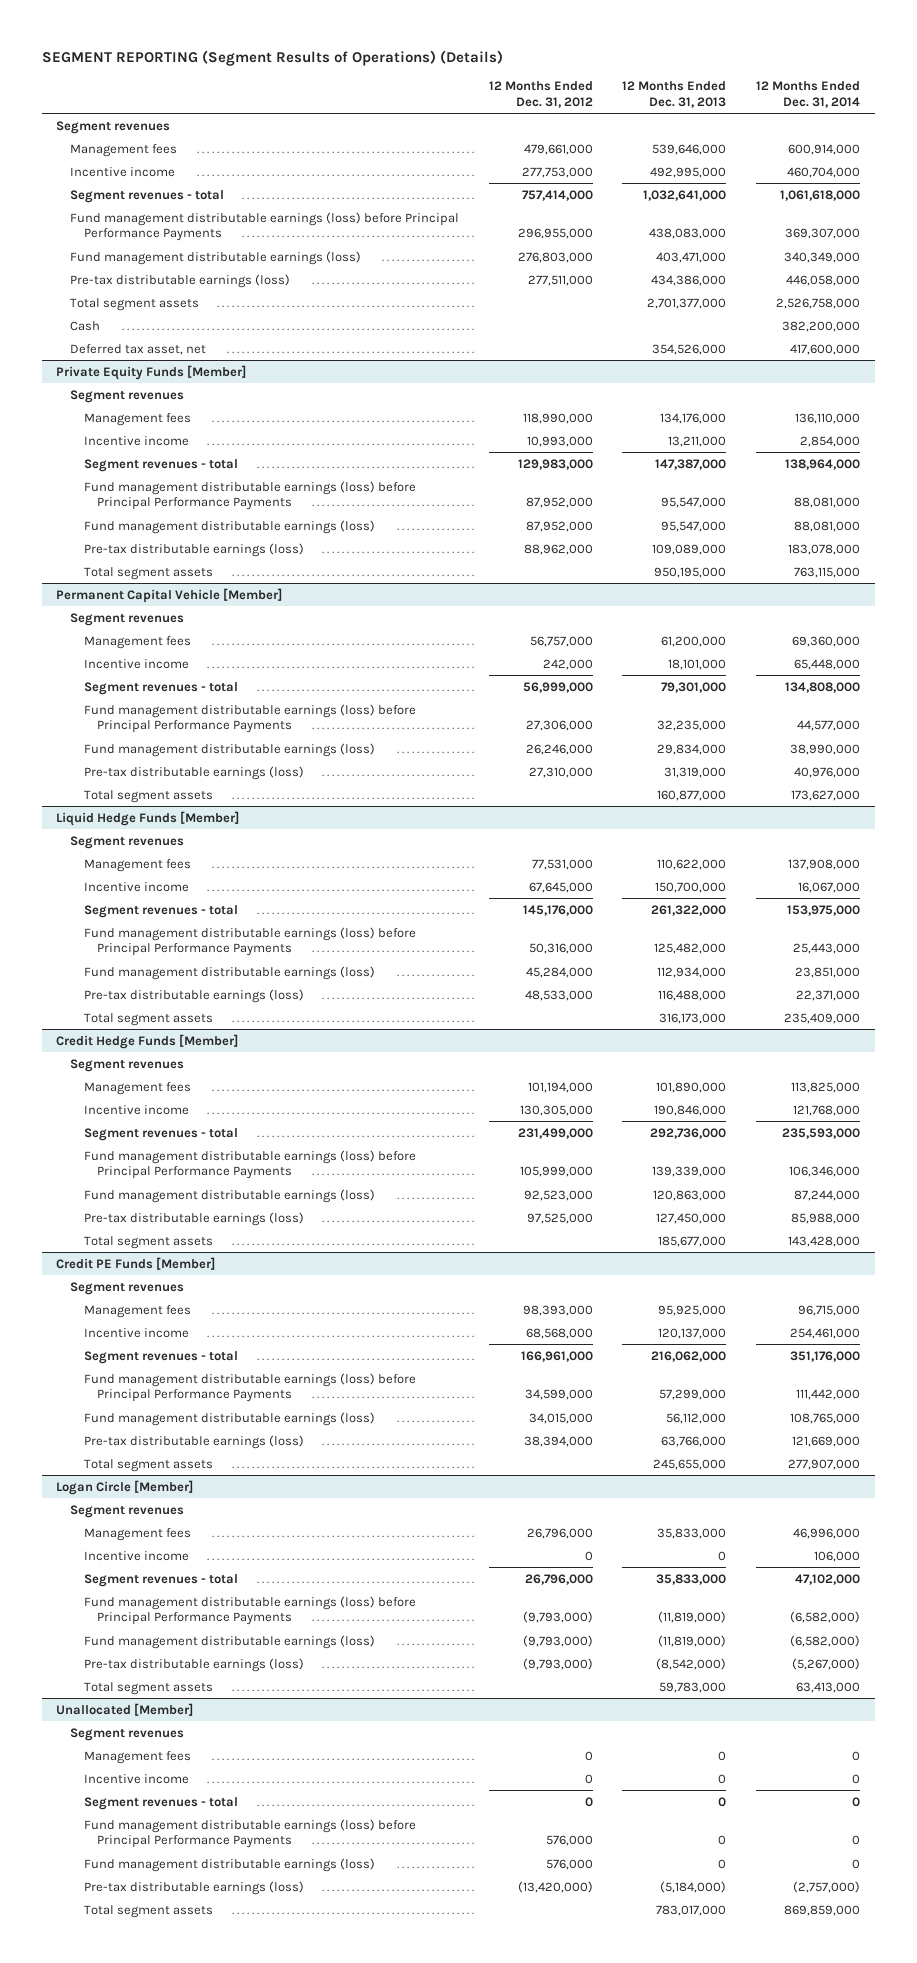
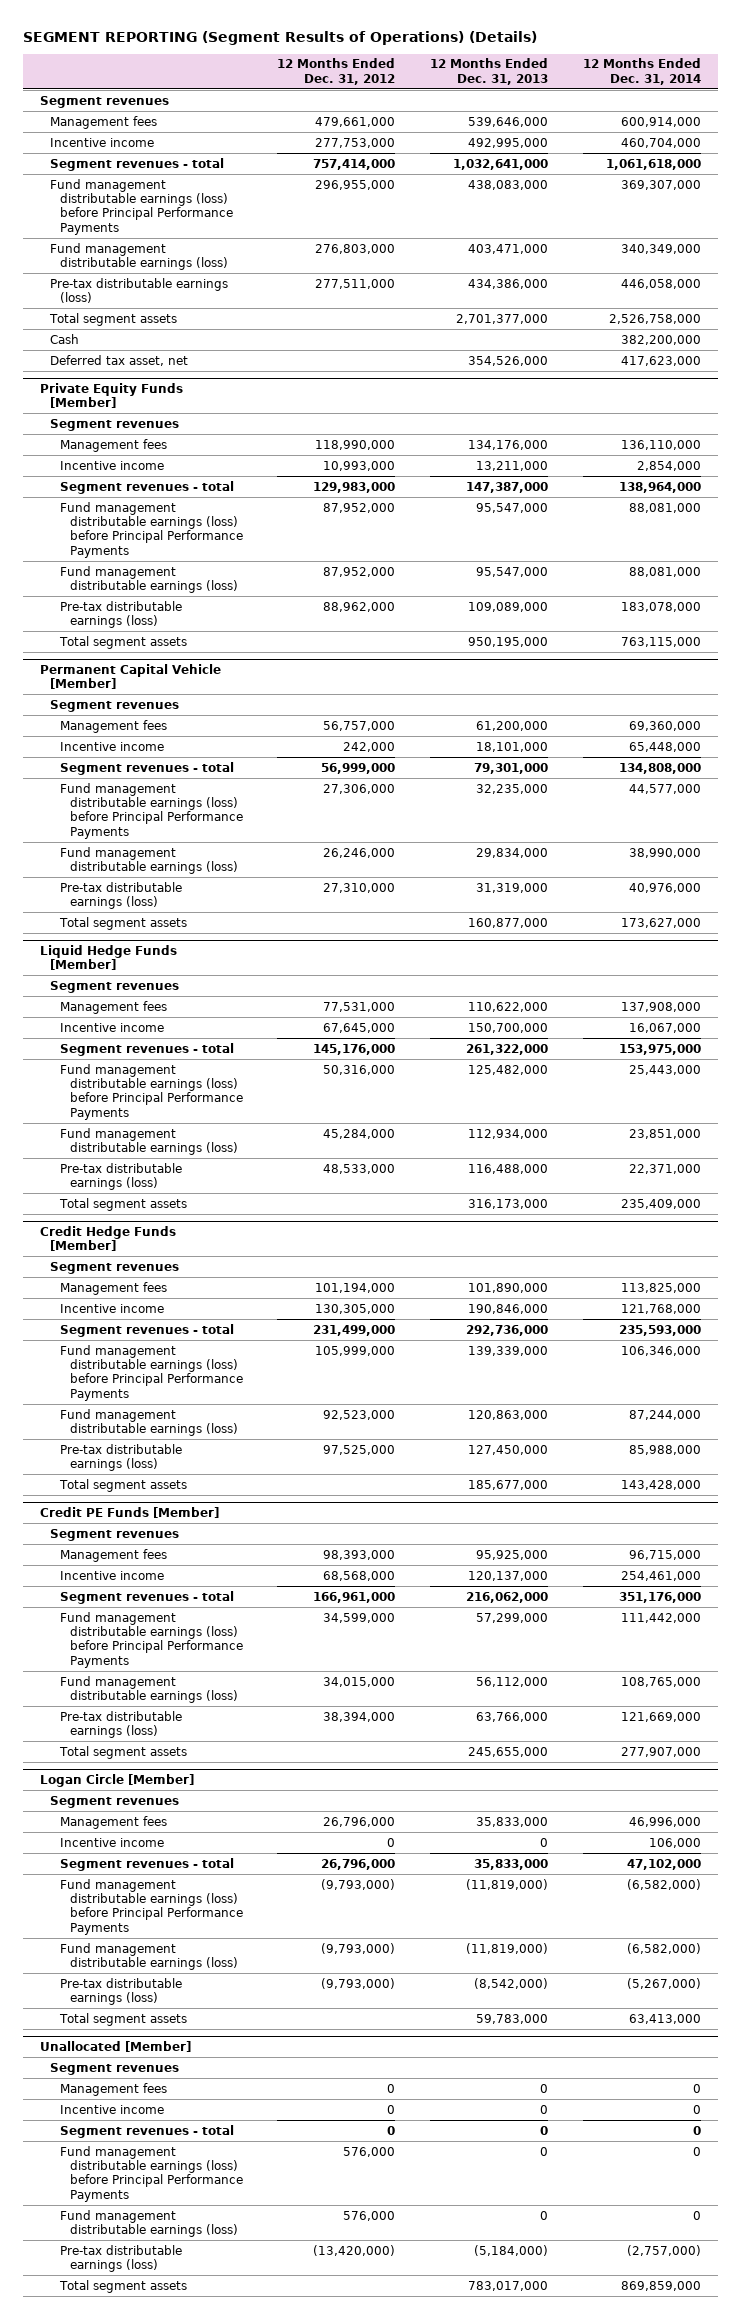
[790,343,861,355] 417,600,000 -> [620,355,701,366] 417,623,000

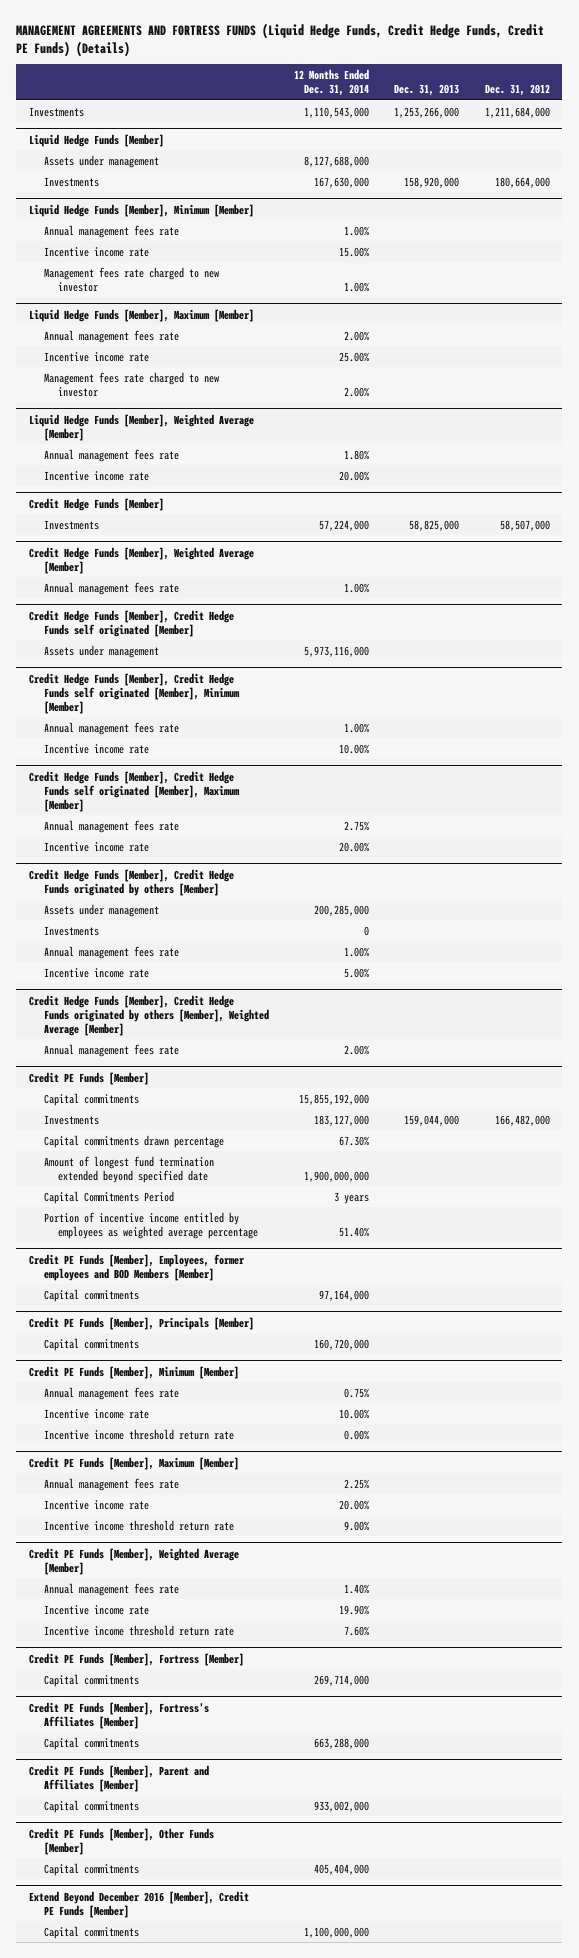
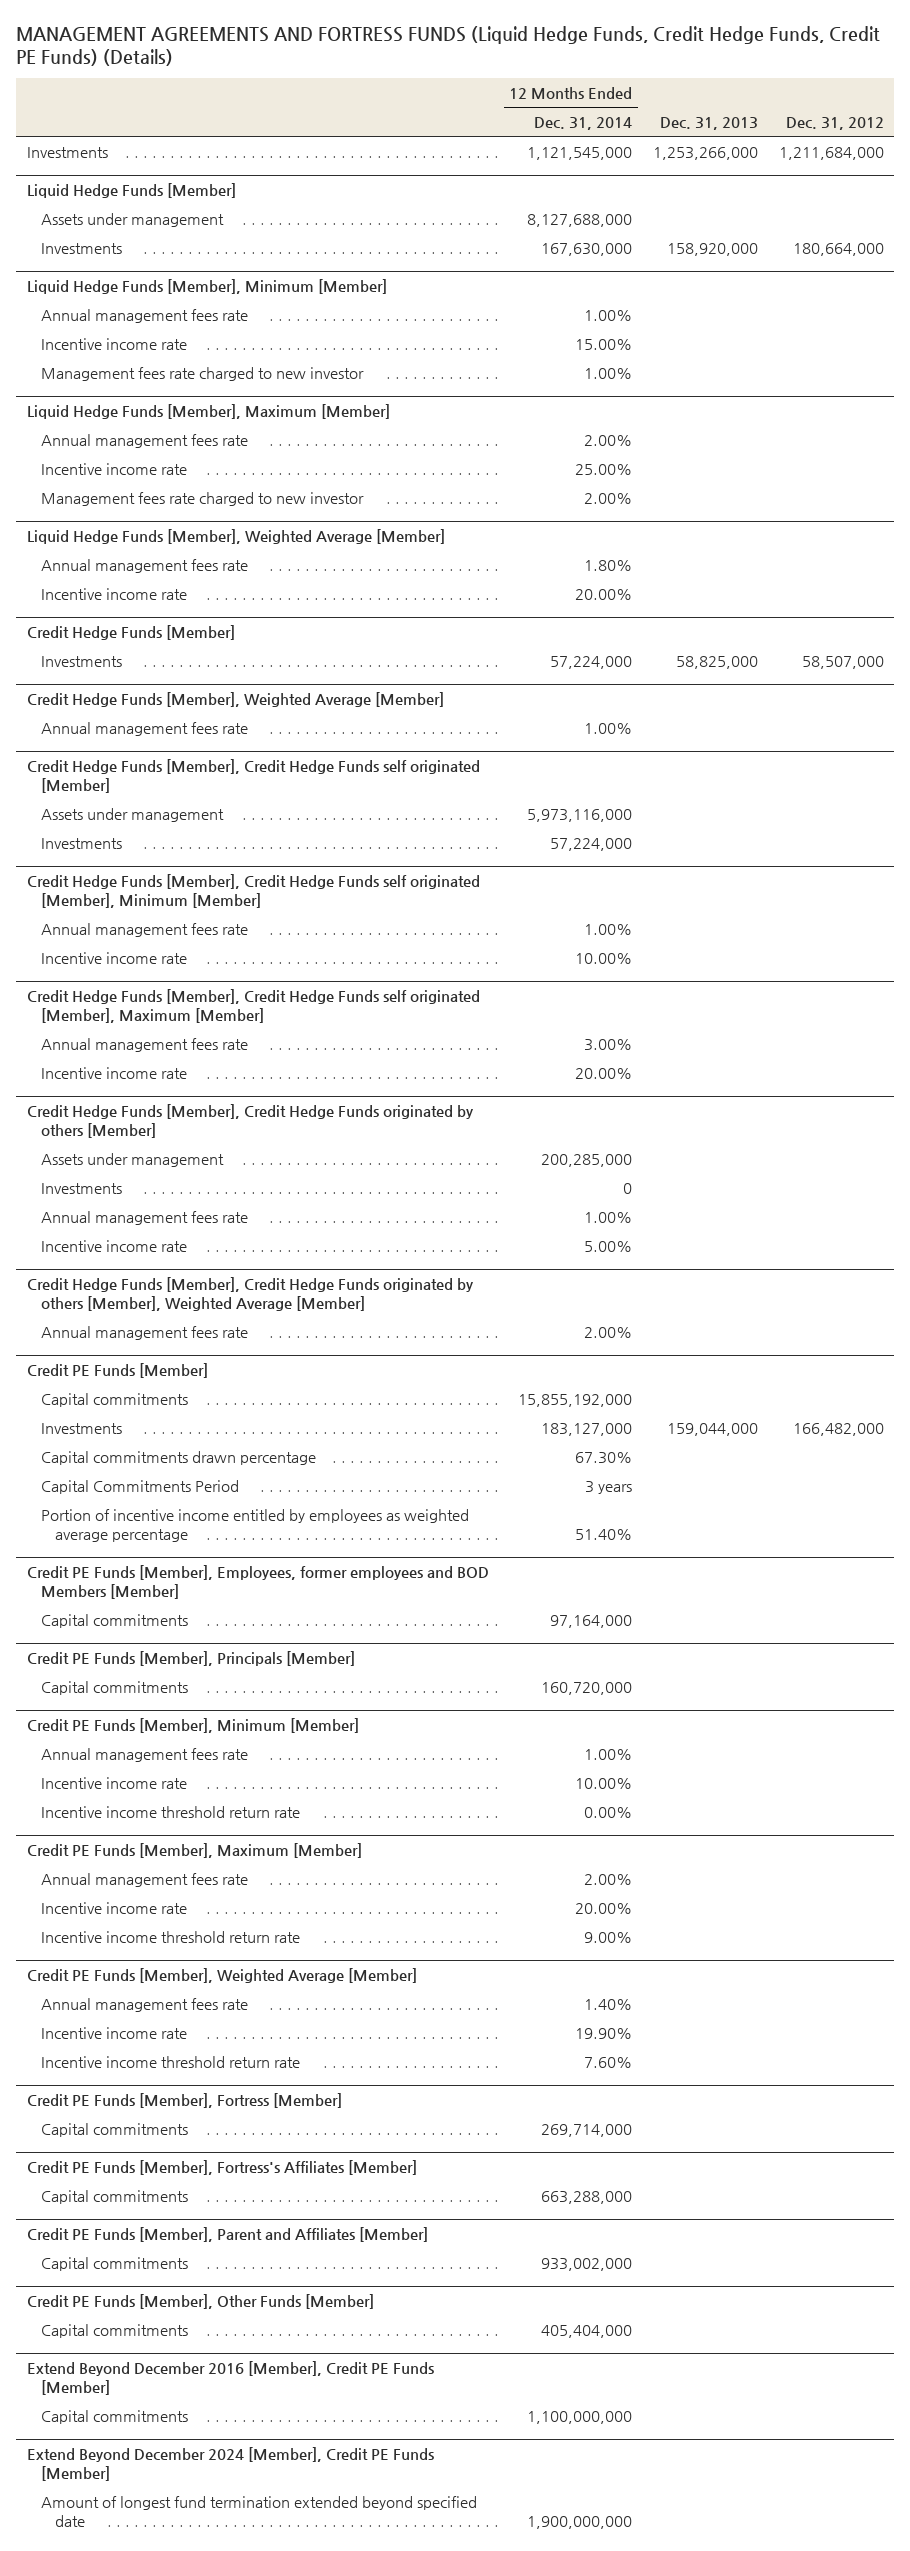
[304,106,370,118] 1,110,543,000 -> [527,146,633,160] 1,121,545,000
none -> [40,837,122,849] Investments
[344,820,370,831] 2.75% -> [584,1038,633,1051] 3.00%
[43,1155,214,1183] Amount of longest fund termination extended beyond specified date -> none
[344,1387,370,1398] 0.75% -> [584,1748,633,1760] 1.00%
[344,1478,370,1489] 2.25% -> [584,1873,633,1885] 2.00%
none -> [26,2447,434,2482] Extend Beyond December 2024 [Member], Credit PE Funds [Member]
none -> [40,2495,477,2527] Amount of longest fund termination extended beyond specified date

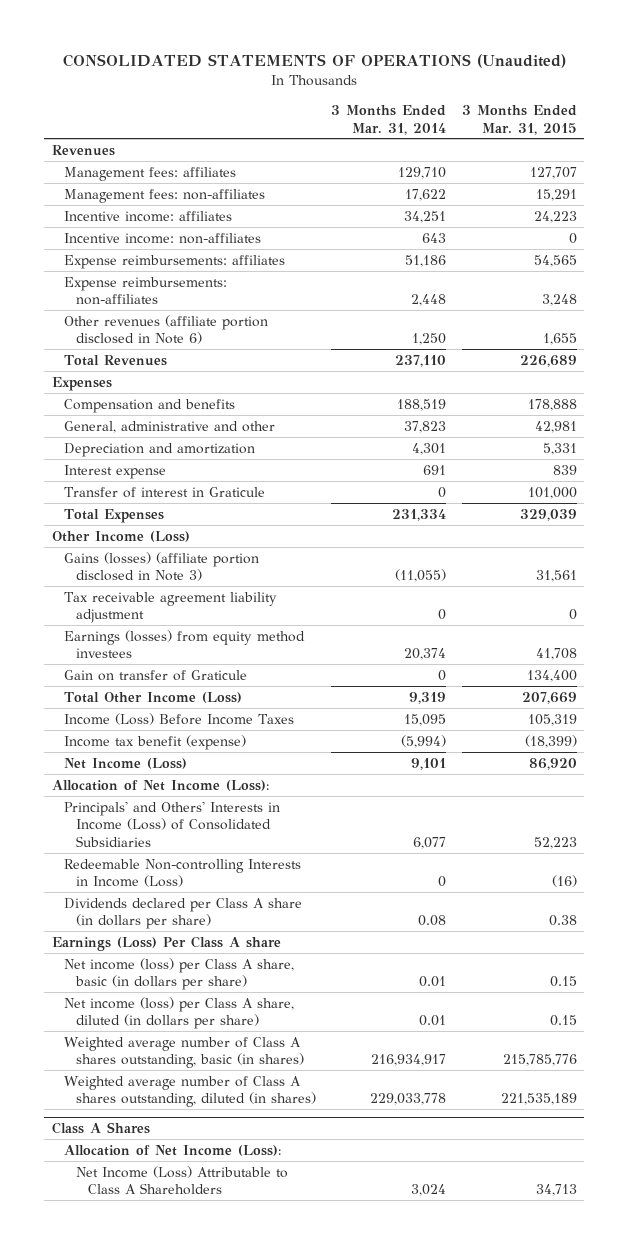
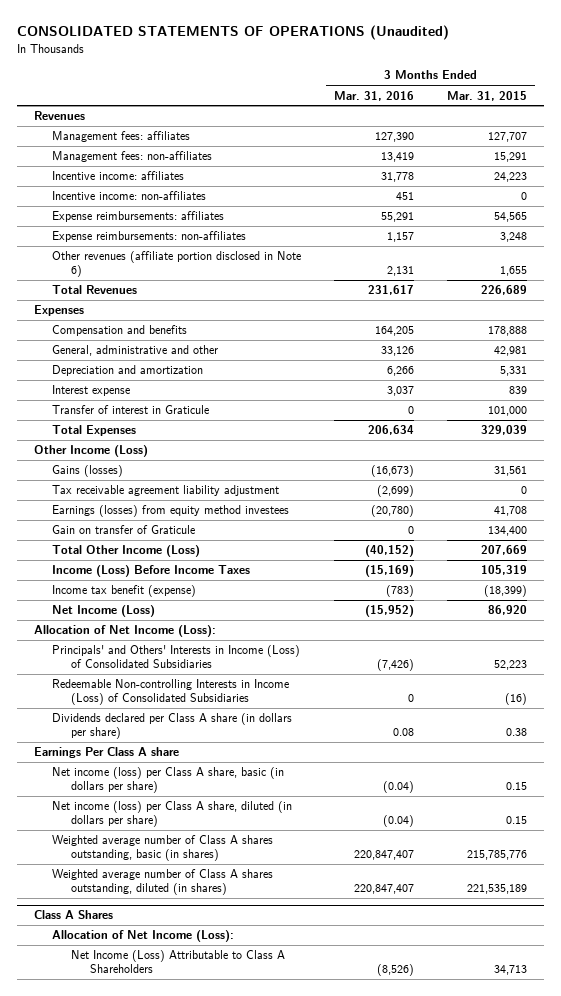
[331,104,447,135] 3 Months Ended Mar. 31, 2014 -> none
none -> [334,90,415,101] Mar. 31, 2016
[63,551,259,582] Gains (losses) (affiliate portion disclosed in Note 3) -> [52,465,124,478] Gains (losses)
[63,858,301,888] Redeemable Non-controlling Interests in Income (Loss) -> [52,679,290,706] Redeemable Non-controlling Interests in Income (Loss) of Consolidated Subsidiaries
[52,935,282,951] Earnings (Loss) Per Class A share -> [33,747,179,759] Earnings Per Class A share

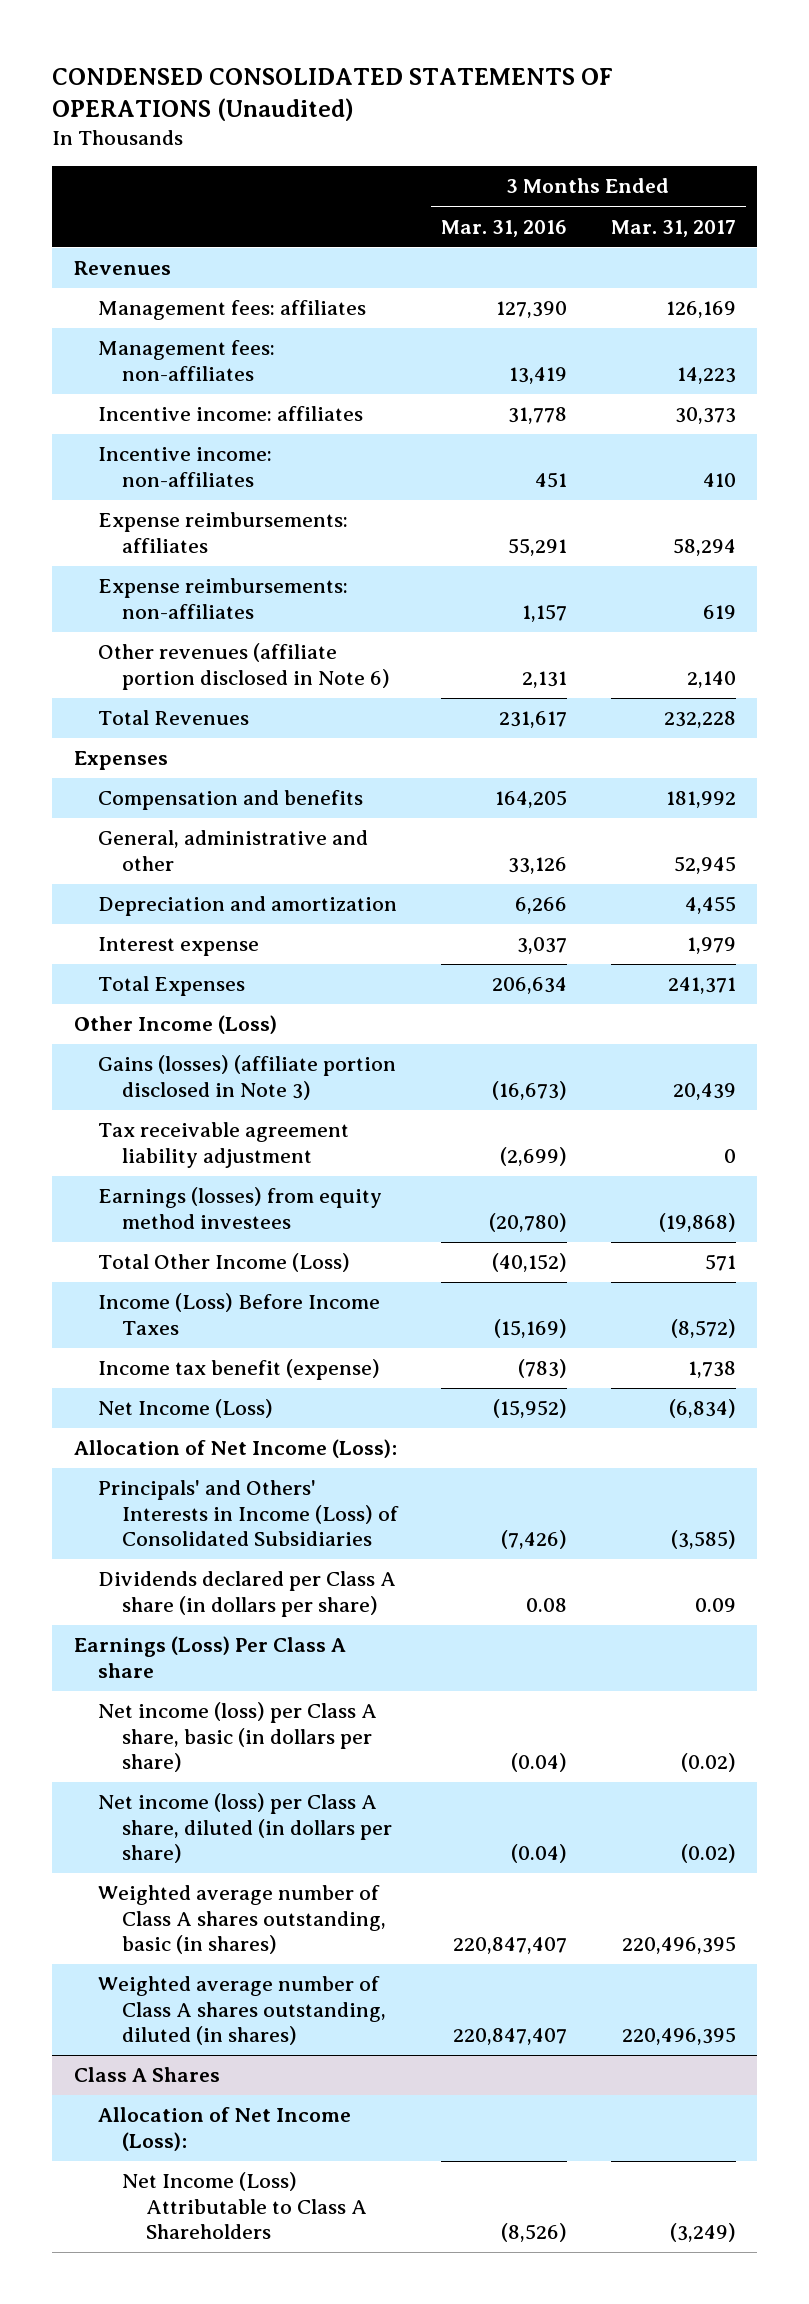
[17,25,450,41] CONSOLIDATED STATEMENTS OF OPERATIONS (Unaudited) -> [52,67,614,122] CONDENSED CONSOLIDATED STATEMENTS OF OPERATIONS (Unaudited)
[447,90,528,101] Mar. 31, 2015 -> none
none -> [610,219,736,237] Mar. 31, 2017
[52,405,210,415] Transfer of interest in Graticule -> none
[52,465,124,478] Gains (losses) -> [97,1055,396,1100] Gains (losses) (affiliate portion disclosed in Note 3)
[52,525,196,535] Gain on transfer of Graticule -> none
[52,679,290,706] Redeemable Non-controlling Interests in Income (Loss) of Consolidated Subsidiaries -> none
[33,747,179,759] Earnings Per Class A share -> [73,1636,346,1678] Earnings (Loss) Per Class A share

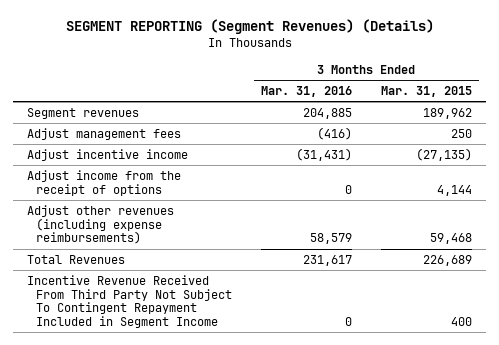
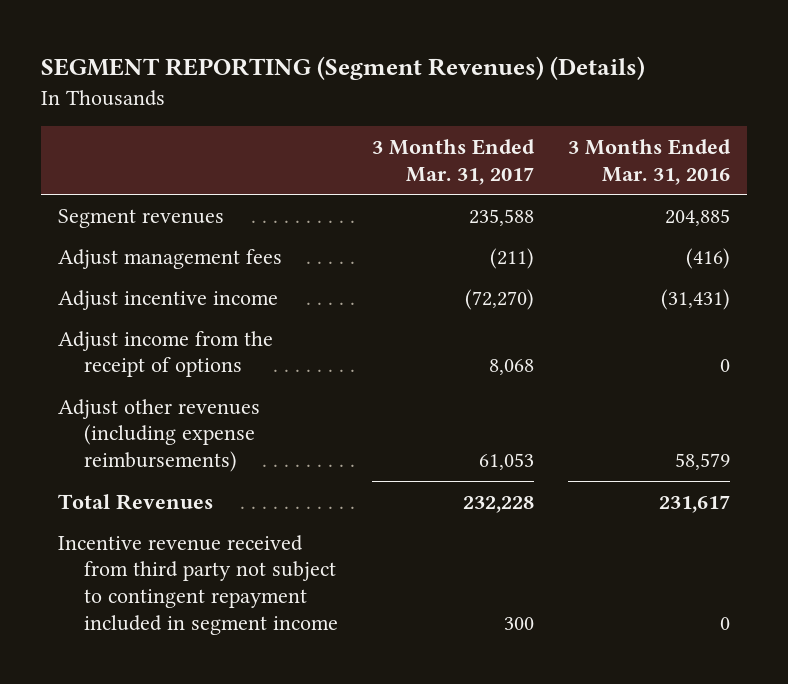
[380,85,472,97] Mar. 31, 2015 -> none
none -> [371,139,535,185] 3 Months Ended Mar. 31, 2017
[27,274,232,329] Incentive Revenue Received From Third Party Not Subject To Contingent Repayment Included in Segment Income -> [58,534,338,635] Incentive revenue received from third party not subject to contingent repayment included in segment income

